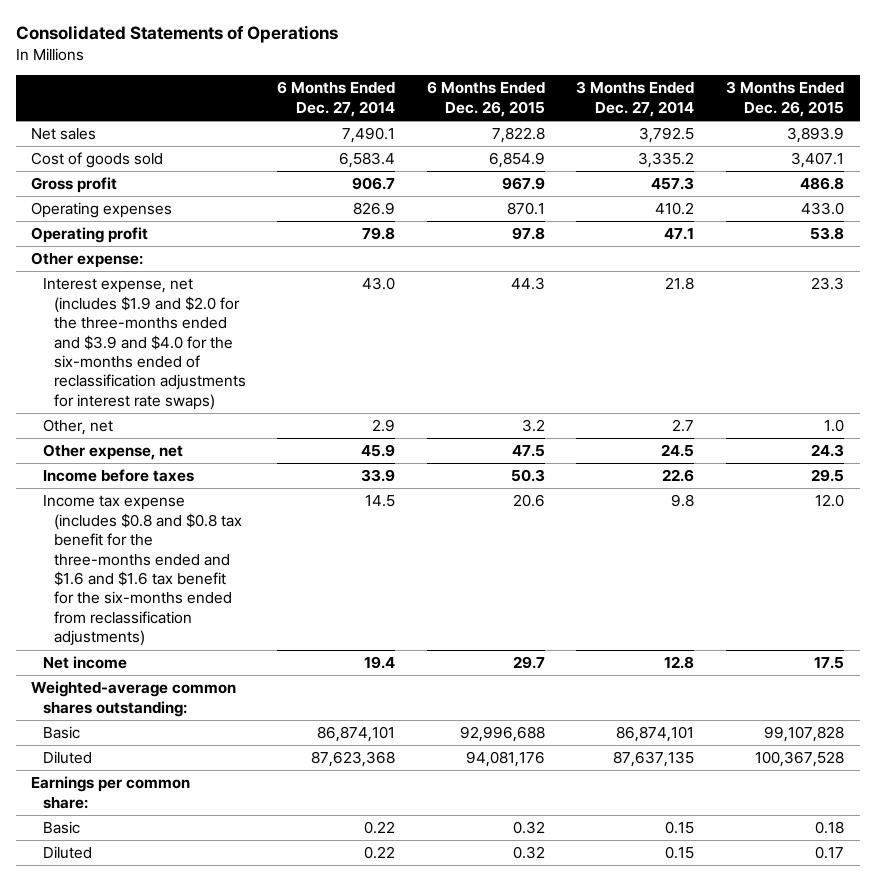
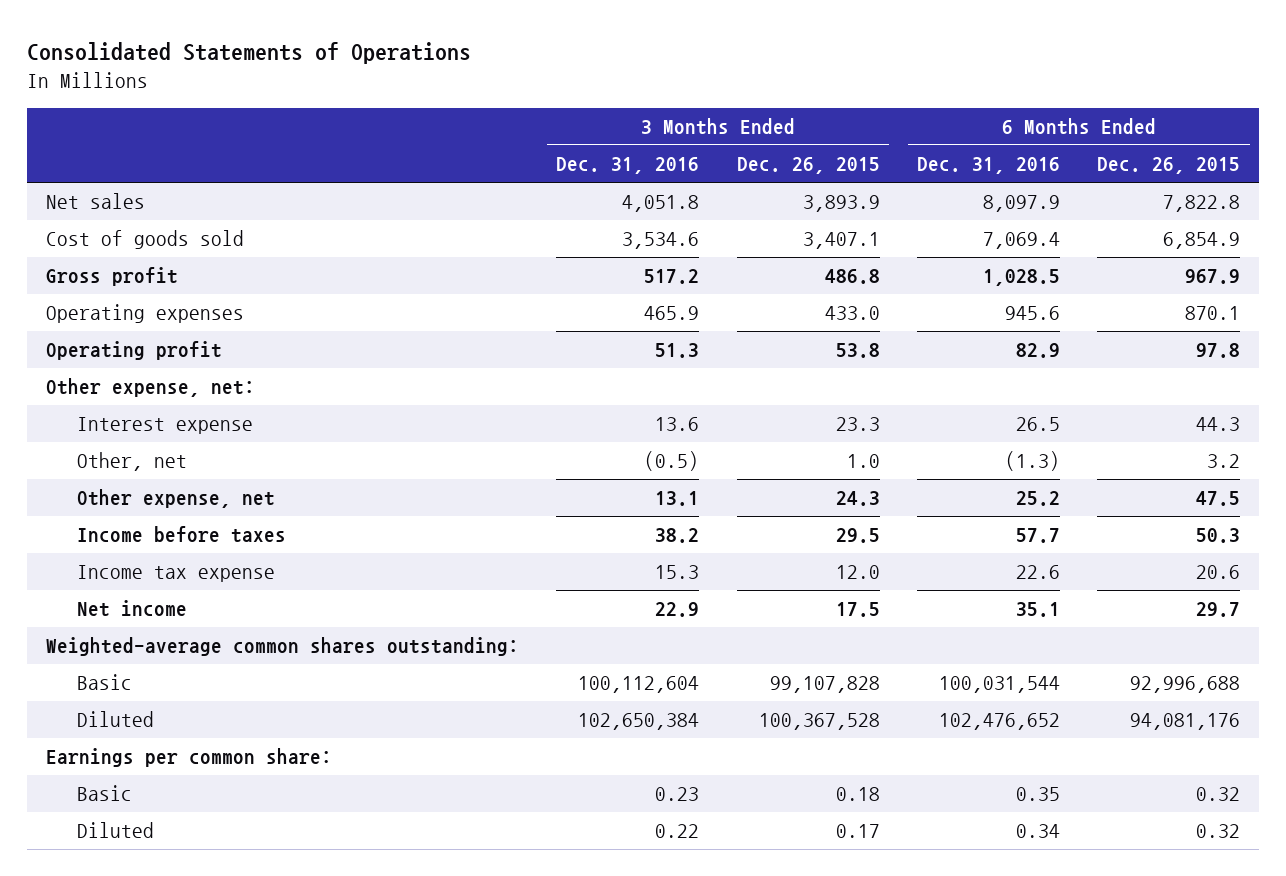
[277,81,396,117] 6 Months Ended Dec. 27, 2014 -> none
[576,81,695,117] 3 Months Ended Dec. 27, 2014 -> none
none -> [556,157,700,175] Dec. 31, 2016
none -> [917,157,1061,175] Dec. 31, 2016
[31,252,144,269] Other expense: -> [45,378,255,398] Other expense, net:
[42,278,246,410] Interest expense, net (includes $1.9 and $2.0 for the three-months ended and $3.9 and $4.0 for the six-months ended of reclassification adjustments for interest rate swaps) -> [77,417,254,435] Interest expense
[42,495,242,647] Income tax expense (includes $0.8 and $0.8 tax benefit for the three-months ended and $1.6 and $1.6 tax benefit for the six-months ended from reclassification adjustments) -> [77,565,276,583] Income tax expense

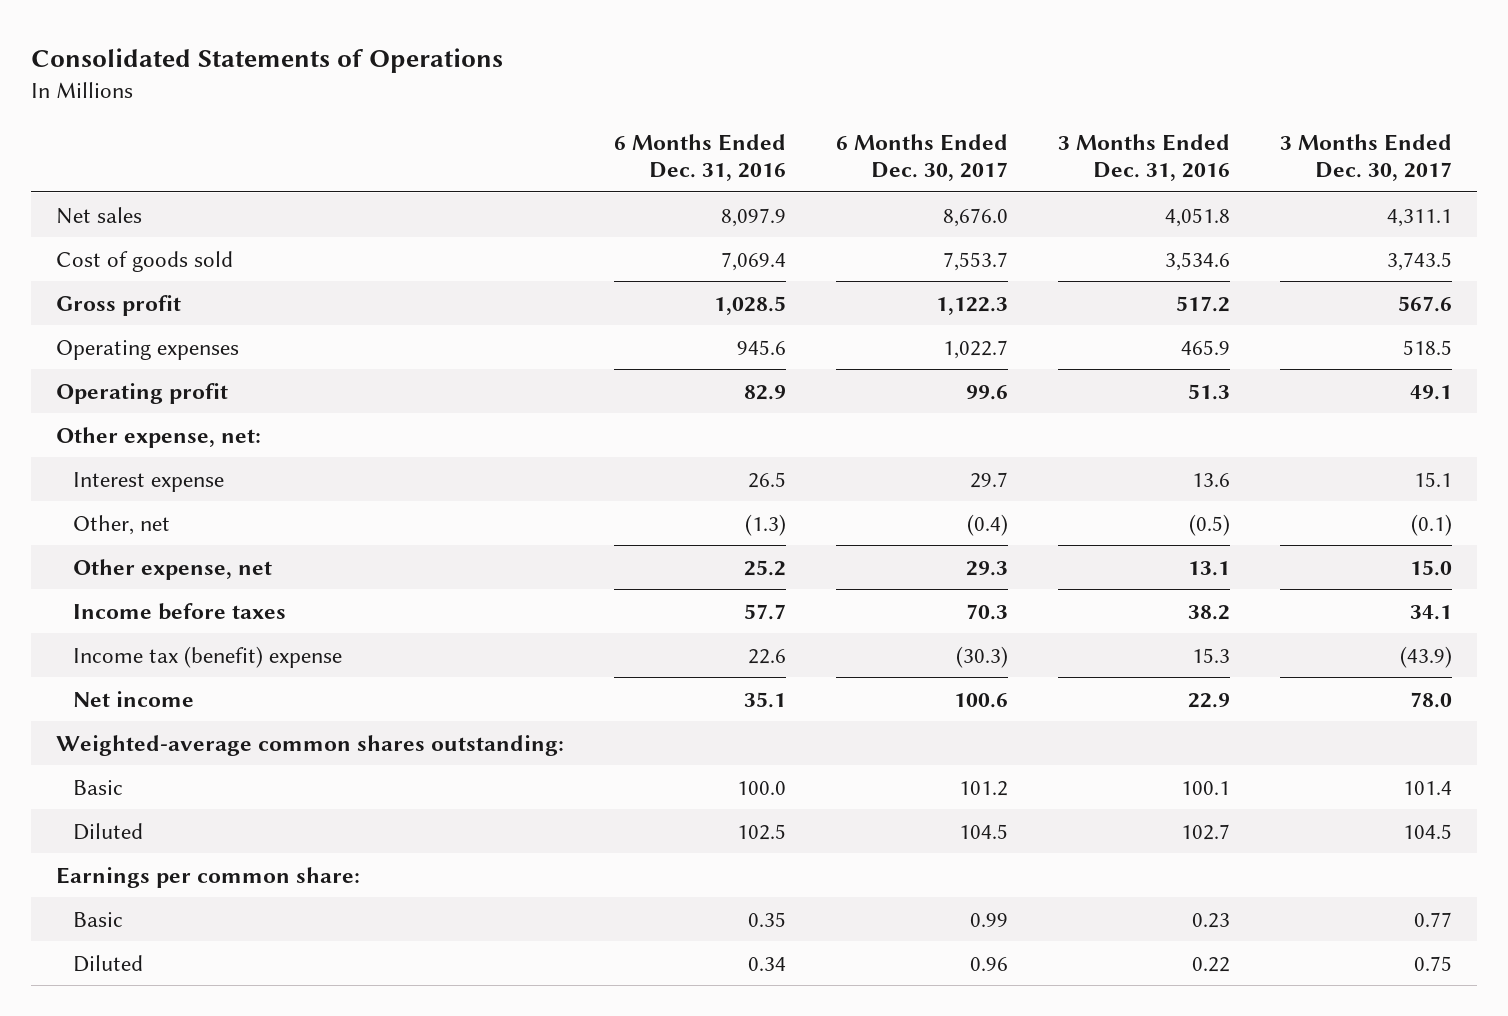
[736,157,880,175] Dec. 26, 2015 -> none
[1097,157,1241,175] Dec. 26, 2015 -> none
none -> [836,134,1009,182] 6 Months Ended Dec. 30, 2017
none -> [1280,134,1453,182] 3 Months Ended Dec. 30, 2017
[77,565,276,583] Income tax expense -> [73,645,343,668] Income tax (benefit) expense
[578,676,700,694] 100,112,604 -> [1181,780,1231,795] 100.1
[939,676,1061,694] 100,031,544 -> [737,780,787,795] 100.0
[578,713,700,731] 102,650,384 -> [1181,823,1231,840] 102.7
[939,713,1061,731] 102,476,652 -> [737,823,787,840] 102.5

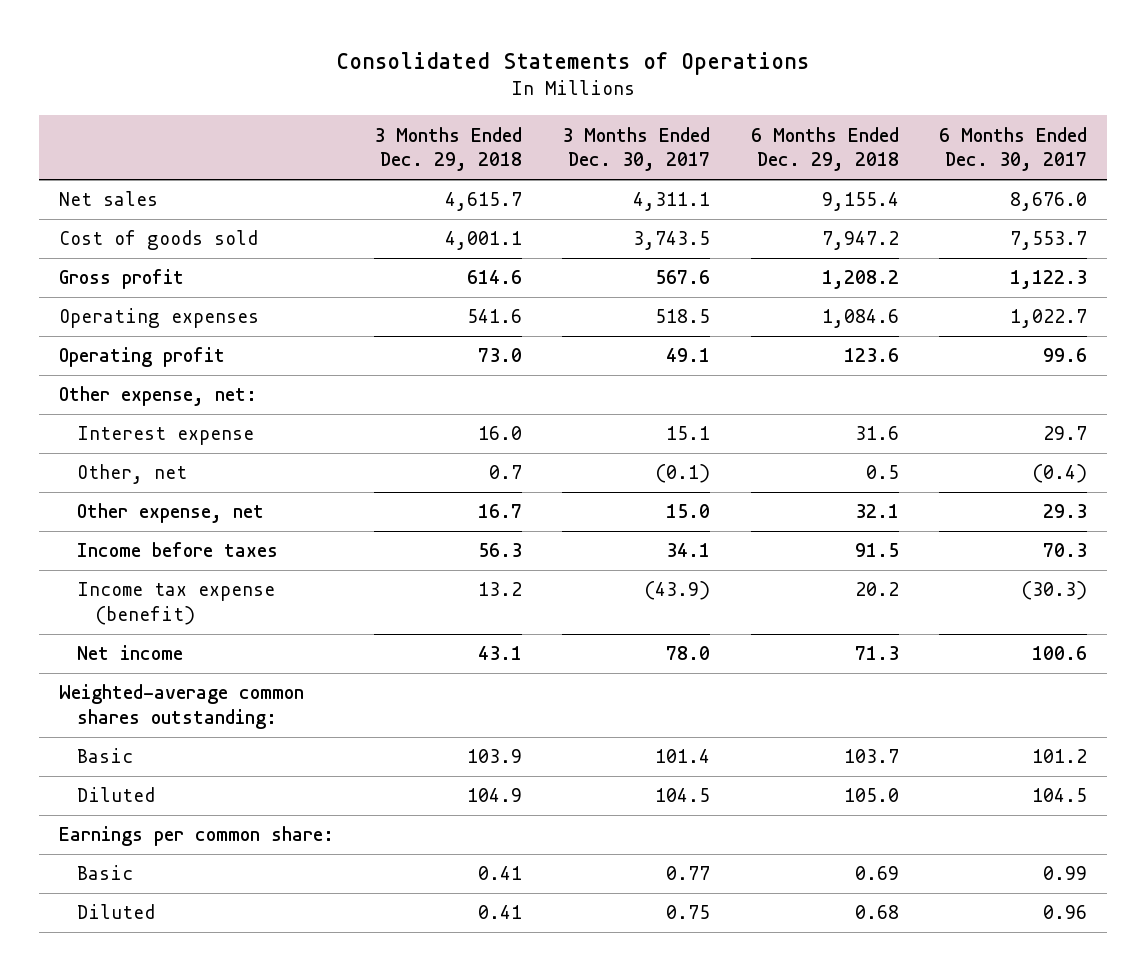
[614,134,787,182] 6 Months Ended Dec. 31, 2016 -> none
[1058,134,1231,182] 3 Months Ended Dec. 31, 2016 -> none
none -> [373,126,522,172] 3 Months Ended Dec. 29, 2018
none -> [750,126,899,172] 6 Months Ended Dec. 29, 2018
[73,645,343,668] Income tax (benefit) expense -> [76,582,275,626] Income tax expense (benefit)

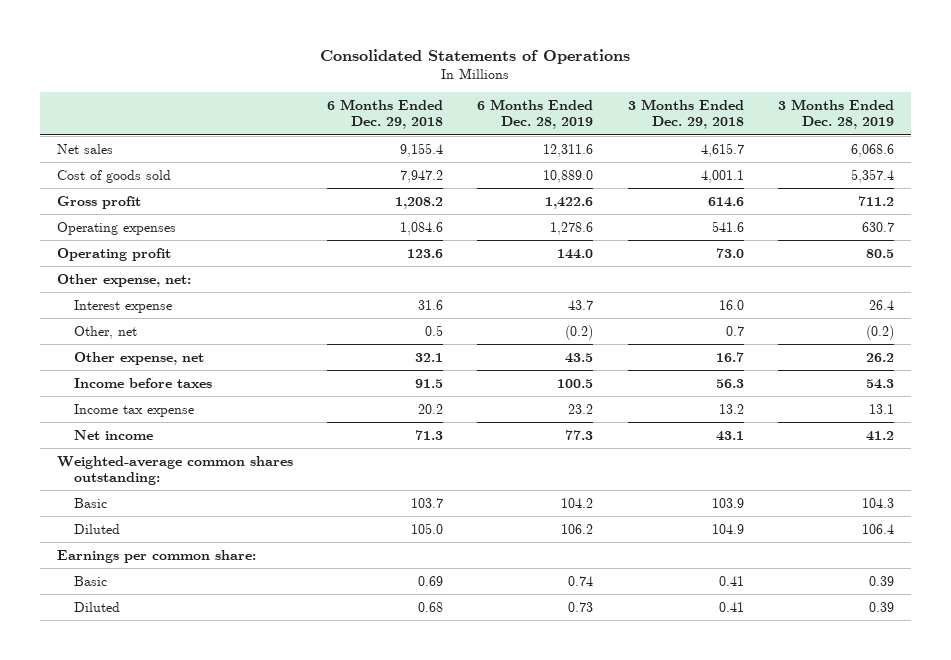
[562,126,711,172] 3 Months Ended Dec. 30, 2017 -> none
[938,126,1087,172] 6 Months Ended Dec. 30, 2017 -> none
none -> [477,99,594,130] 6 Months Ended Dec. 28, 2019
none -> [778,99,895,130] 3 Months Ended Dec. 28, 2019
[76,582,275,626] Income tax expense (benefit) -> [74,403,195,417] Income tax expense

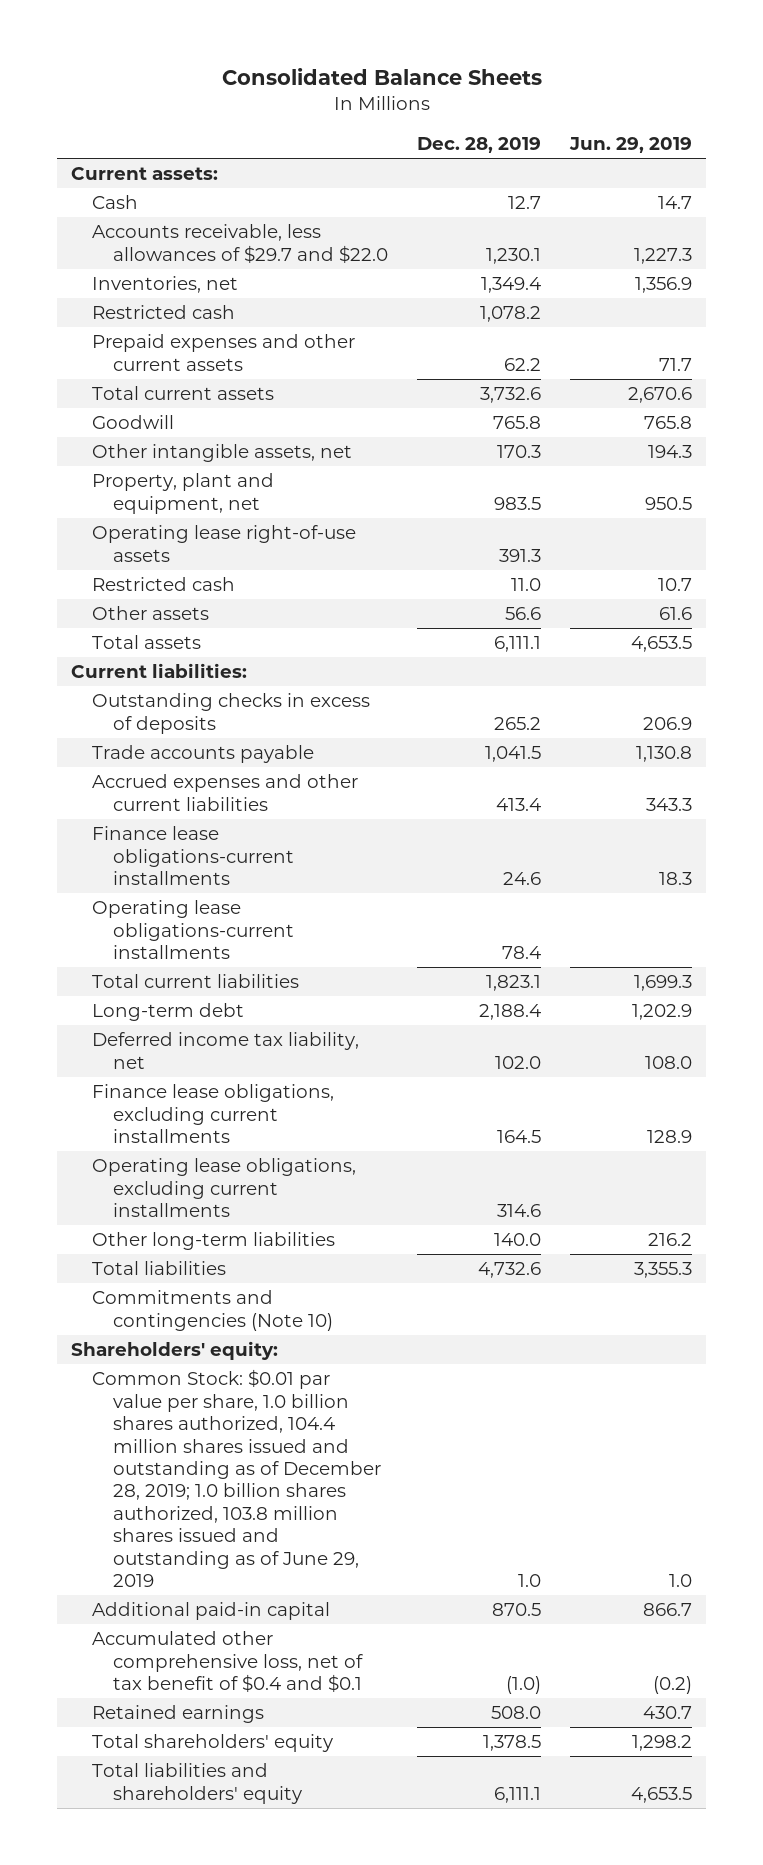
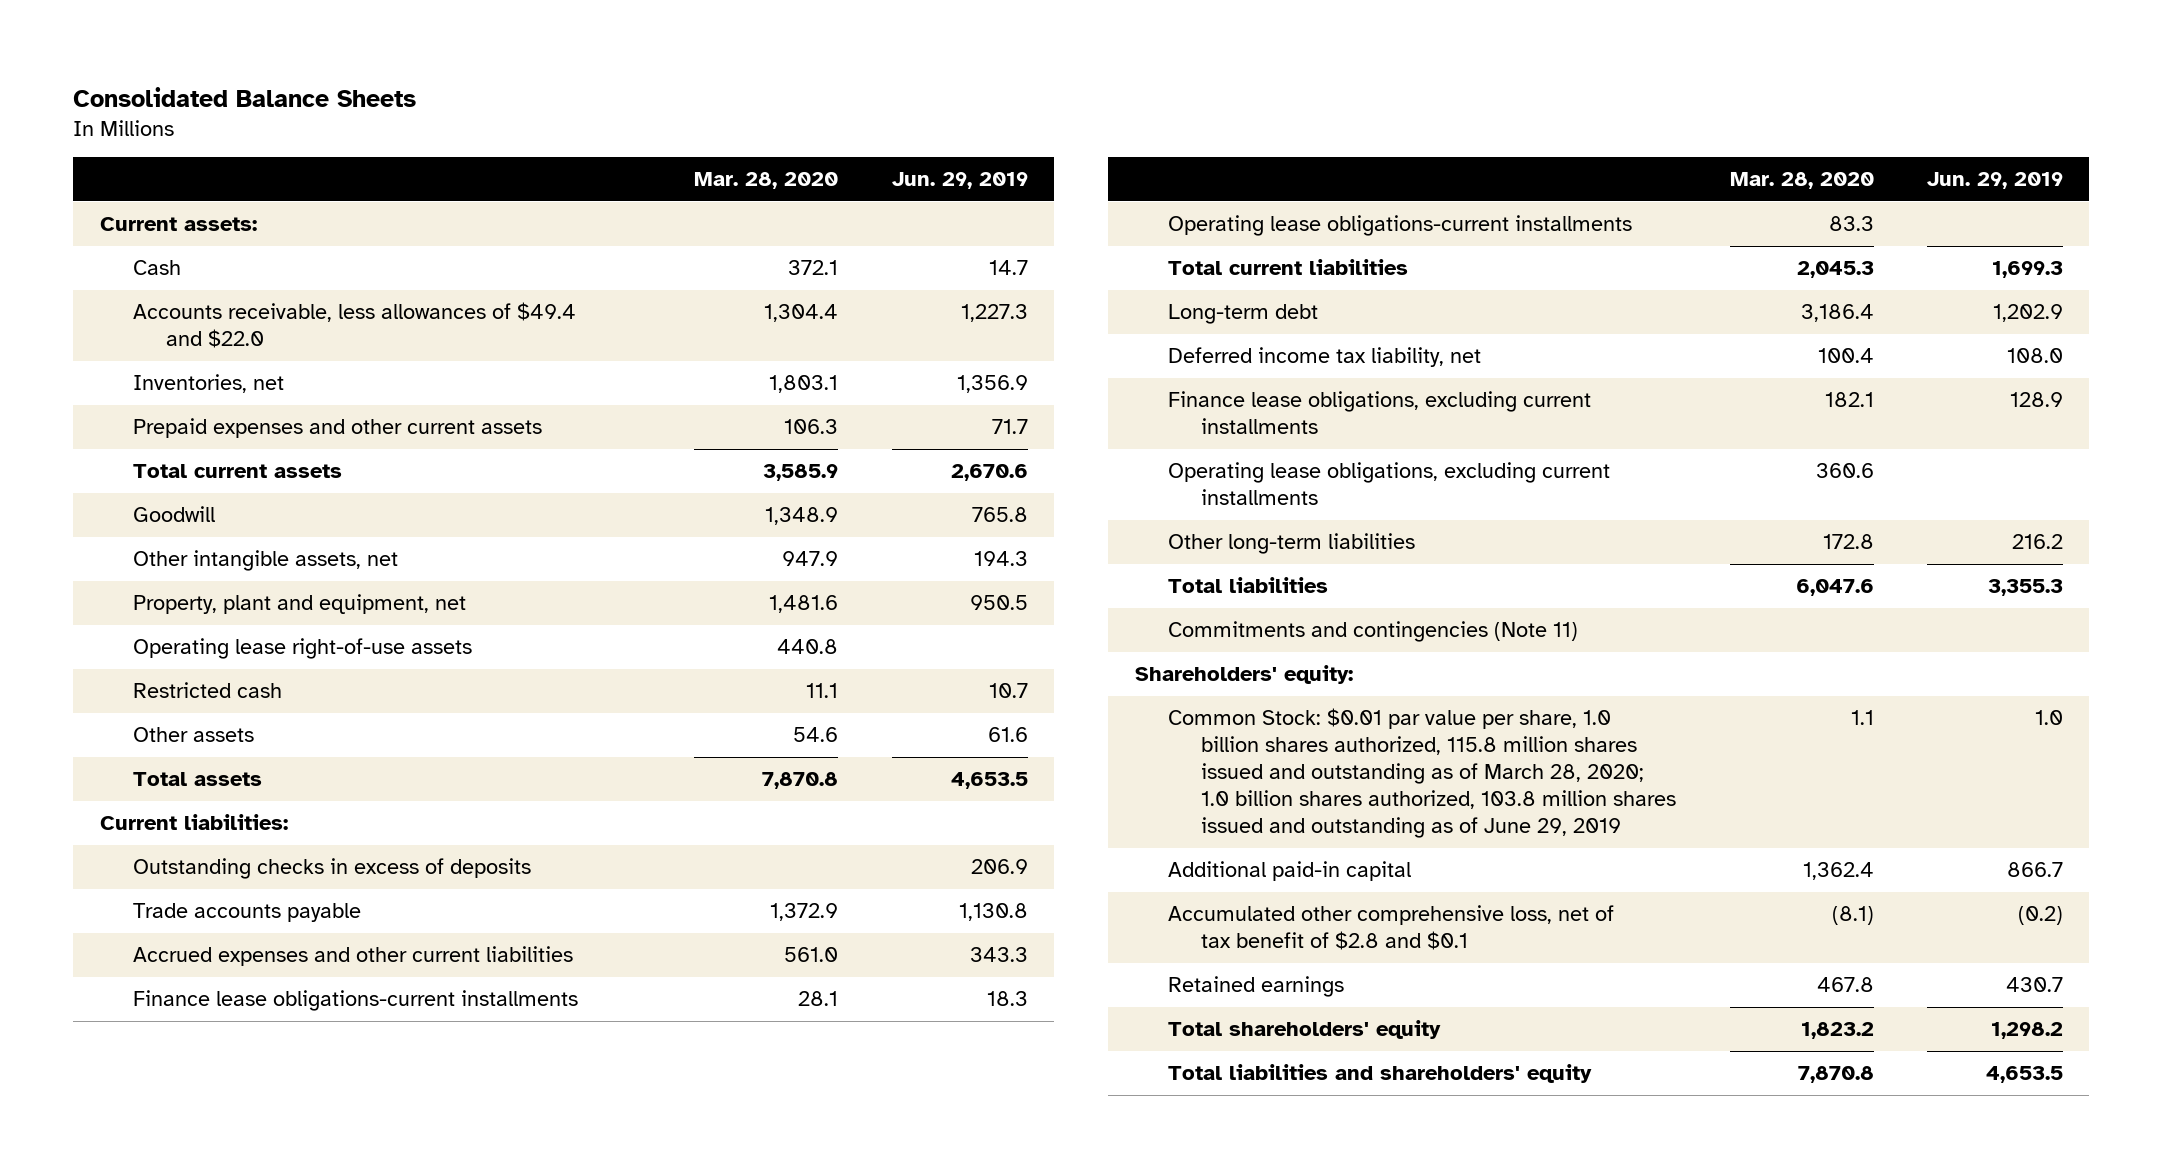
[416,136,541,153] Dec. 28, 2019 -> none
none -> [694,172,839,190] Mar. 28, 2020
[92,224,388,263] Accounts receivable, less allowances of $29.7 and $22.0 -> [132,302,576,349] Accounts receivable, less allowances of $49.4 and $22.0
[92,305,236,320] Restricted cash -> none
[92,1290,333,1331] Commitments and contingencies (Note 10) -> [1168,621,1579,643] Commitments and contingencies (Note 11)
[92,1369,381,1588] Common Stock: $0.01 par value per share, 1.0 billion shares authorized, 104.4 million shares issued and outstanding as of December 28, 2019; 1.0 billion shares authorized, 103.8 million shares issued and outstanding as of June 29, 2019 -> [1168,708,1677,839] Common Stock: $0.01 par value per share, 1.0 billion shares authorized, 115.8 million shares issued and outstanding as of March 28, 2020; 1.0 billion shares authorized, 103.8 million shares issued and outstanding as of June 29, 2019
[92,1631,363,1693] Accumulated other comprehensive loss, net of tax benefit of $0.4 and $0.1 -> [1168,905,1615,951] Accumulated other comprehensive loss, net of tax benefit of $2.8 and $0.1

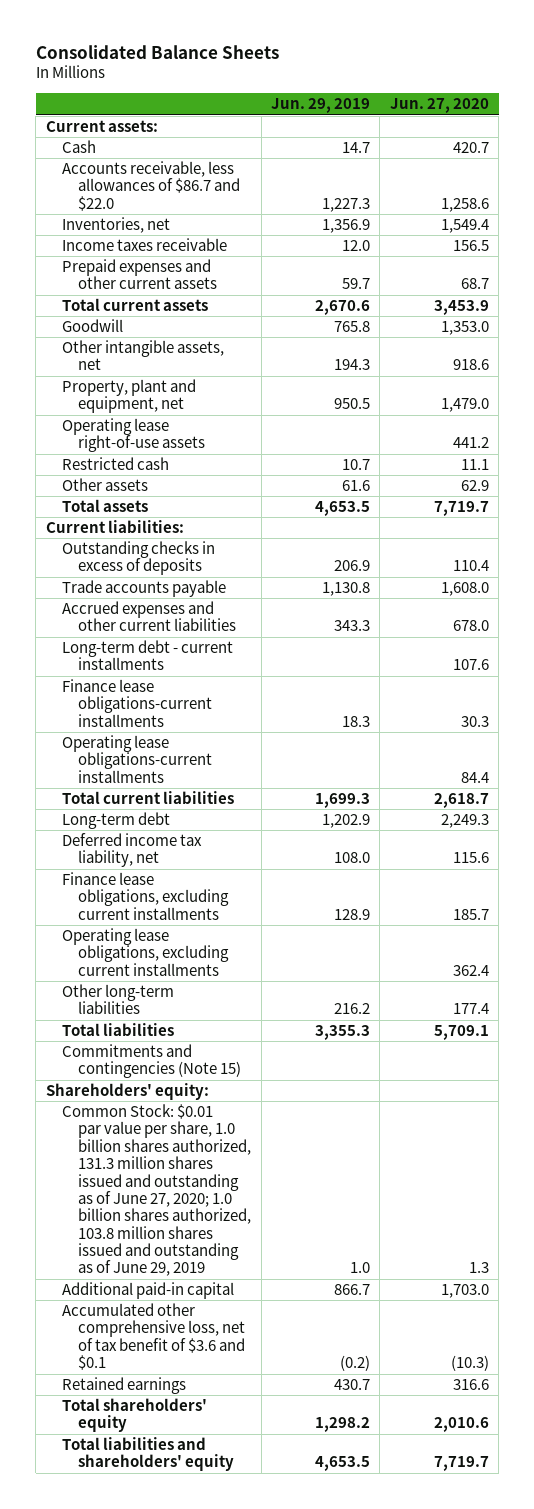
[694,172,839,190] Mar. 28, 2020 -> none
none -> [389,98,489,114] Jun. 27, 2020
[132,302,576,349] Accounts receivable, less allowances of $49.4 and $22.0 -> [61,161,241,211] Accounts receivable, less allowances of $86.7 and $22.0
none -> [61,238,227,252] Income taxes receivable
[991,419,1028,435] 71.7 -> [342,278,371,290] 59.7
none -> [61,640,233,671] Long-term debt - current installments
[1168,621,1579,643] Commitments and contingencies (Note 11) -> [61,1044,242,1079] Commitments and contingencies (Note 15)
[1168,708,1677,839] Common Stock: $0.01 par value per share, 1.0 billion shares authorized, 115.8 million shares issued and outstanding as of March 28, 2020; 1.0 billion shares authorized, 103.8 million shares issued and outstanding as of June 29, 2019 -> [61,1104,252,1277] Common Stock: $0.01 par value per share, 1.0 billion shares authorized, 131.3 million shares issued and outstanding as of June 27, 2020; 1.0 billion shares authorized, 103.8 million shares issued and outstanding as of June 29, 2019
[1168,905,1615,951] Accumulated other comprehensive loss, net of tax benefit of $2.8 and $0.1 -> [61,1303,246,1371] Accumulated other comprehensive loss, net of tax benefit of $3.6 and $0.1

